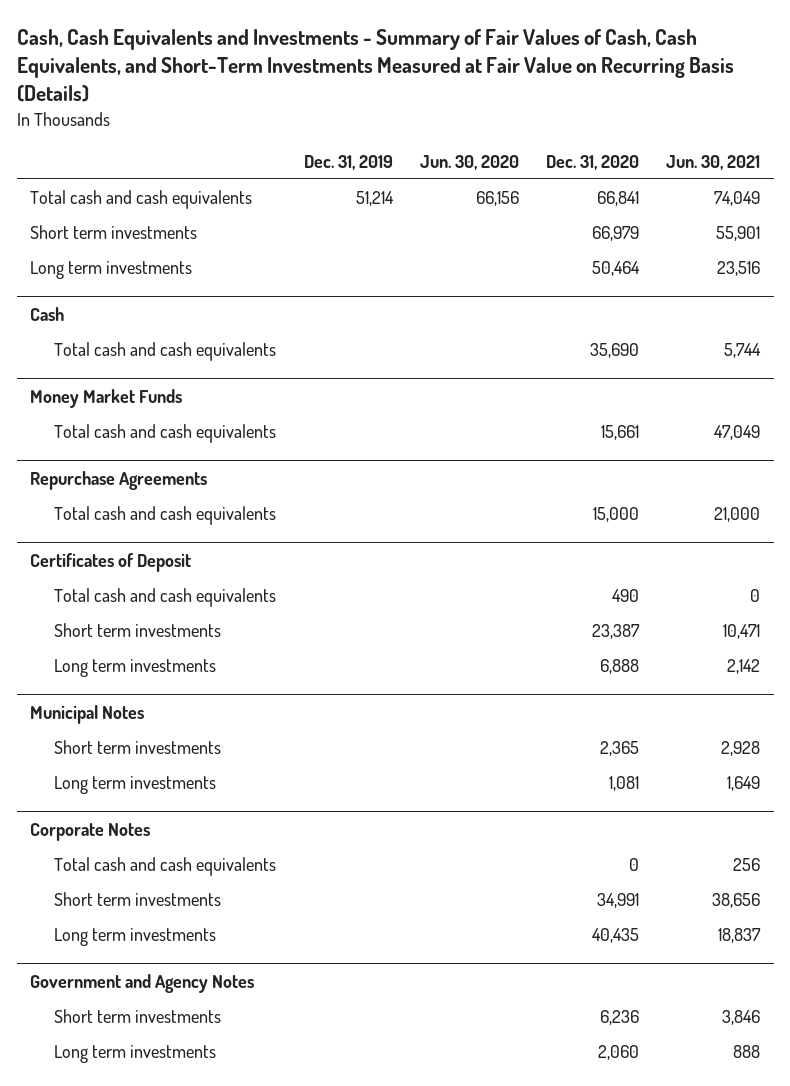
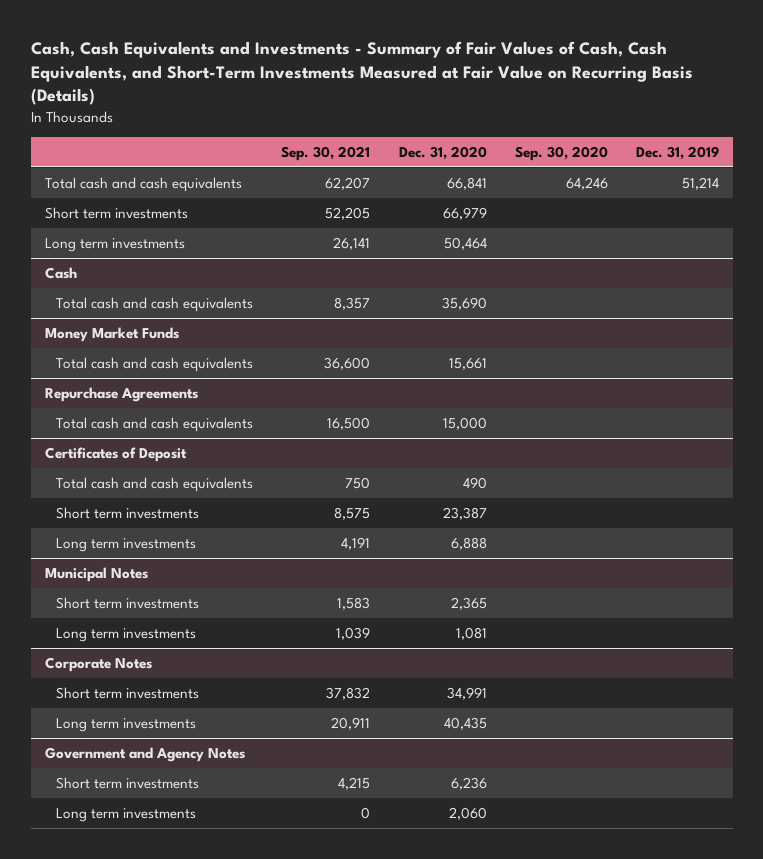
[419,154,519,170] Jun. 30, 2020 -> none
[666,154,761,170] Jun. 30, 2021 -> none
none -> [281,145,371,161] Sep. 30, 2021
none -> [514,145,608,161] Sep. 30, 2020
[54,857,277,877] Total cash and cash equivalents -> none

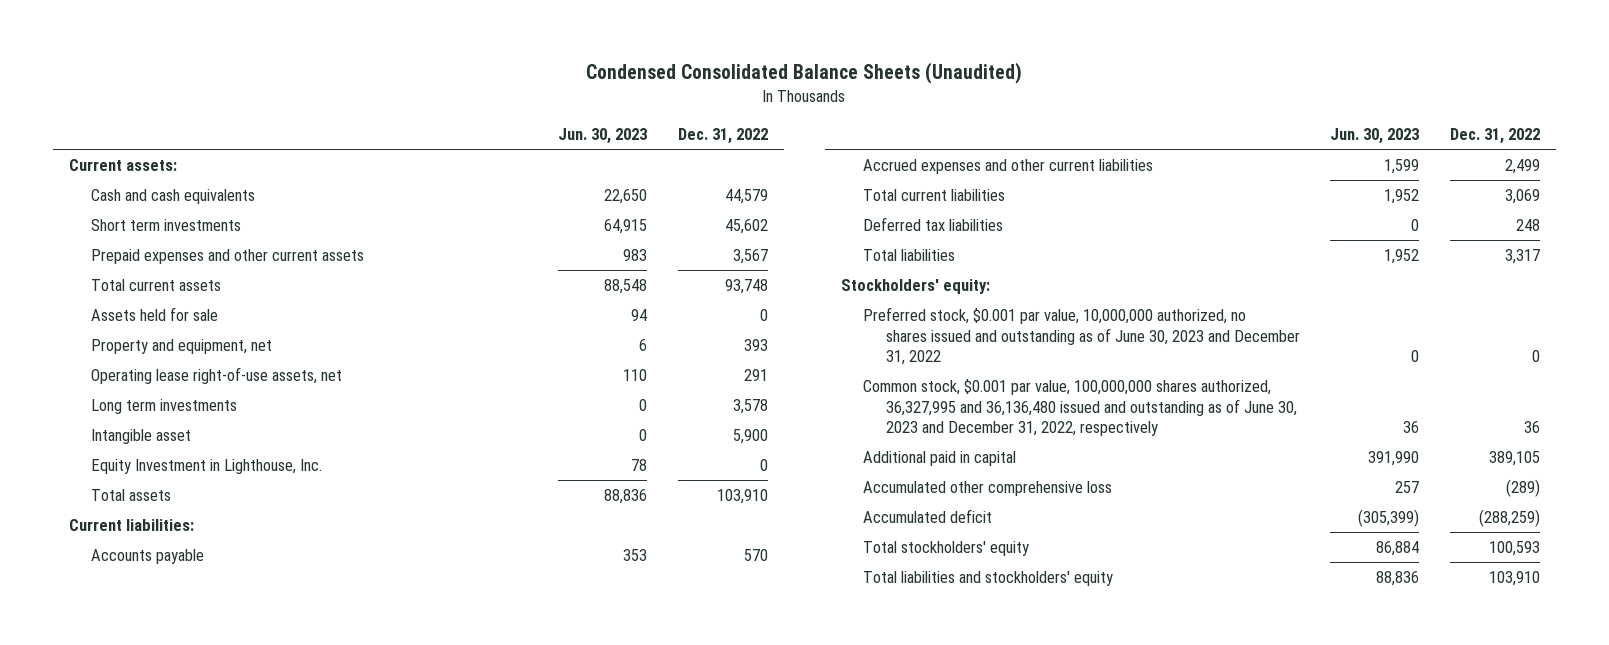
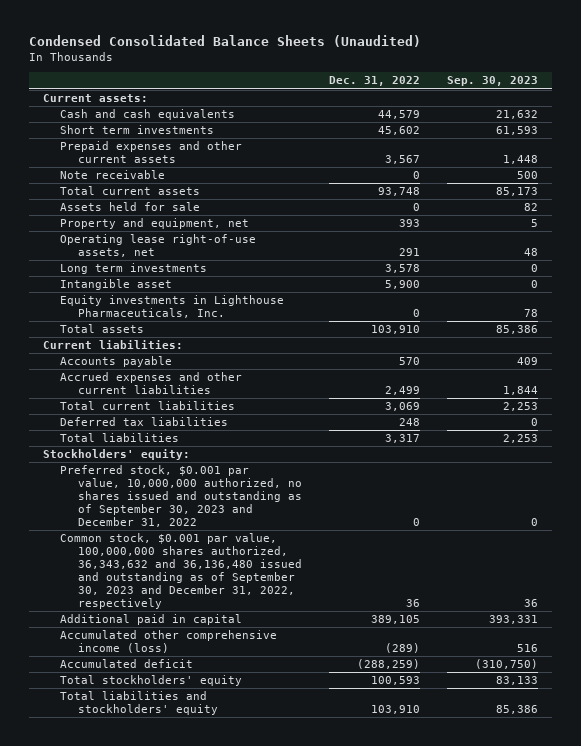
[558,127,648,144] Jun. 30, 2023 -> none
none -> [447,76,539,87] Sep. 30, 2023
none -> [60,170,166,180] Note receivable
[91,459,323,475] Equity Investment in Lighthouse, Inc. -> [60,295,285,319] Equity investments in Lighthouse Pharmaceuticals, Inc.
[863,307,1300,365] Preferred stock, $0.001 par value, 10,000,000 authorized, no shares issued and outstanding as of June 30, 2023 and December 31, 2022 -> [60,465,302,527] Preferred stock, $0.001 par value, 10,000,000 authorized, no shares issued and outstanding as of September 30, 2023 and December 31, 2022
[863,379,1297,436] Common stock, $0.001 par value, 100,000,000 shares authorized, 36,327,995 and 36,136,480 issued and outstanding as of June 30, 2023 and December 31, 2022, respectively -> [60,533,302,609] Common stock, $0.001 par value, 100,000,000 shares authorized, 36,343,632 and 36,136,480 issued and outstanding as of September 30, 2023 and December 31, 2022, respectively
[863,481,1113,497] Accumulated other comprehensive loss -> [60,630,278,654] Accumulated other comprehensive income (loss)

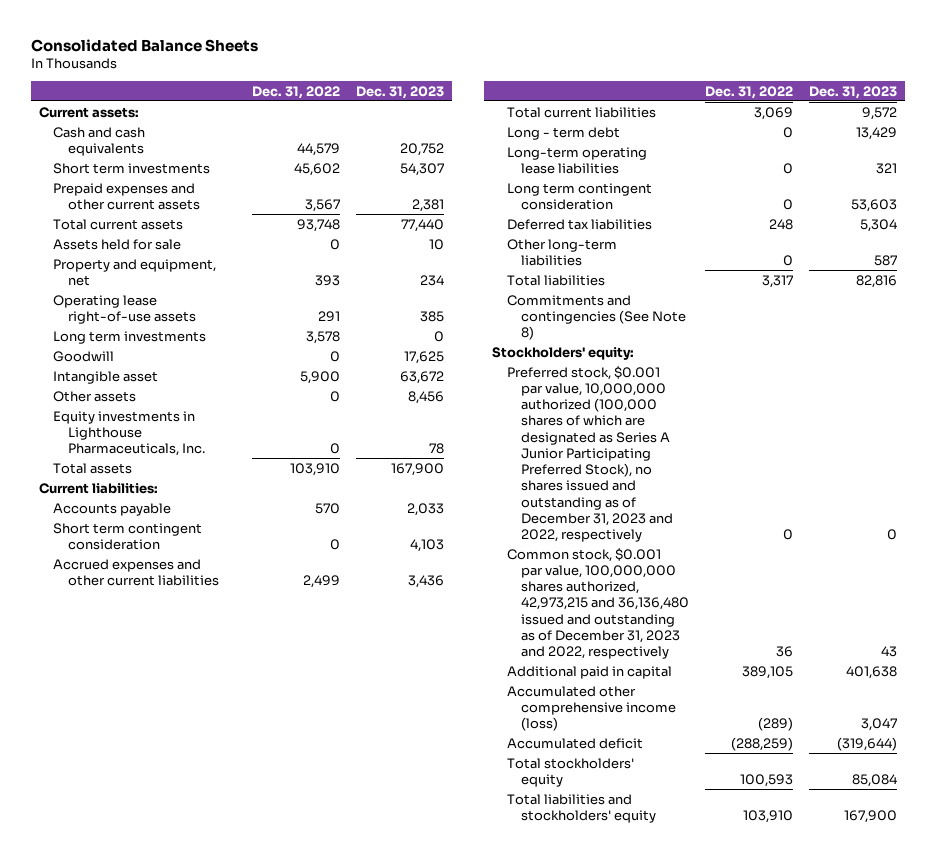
[29,35,422,48] Condensed Consolidated Balance Sheets (Unaudited) -> [30,38,258,52] Consolidated Balance Sheets
[447,76,539,87] Sep. 30, 2023 -> none
none -> [356,85,445,99] Dec. 31, 2023
[60,170,166,180] Note receivable -> none
[60,234,257,258] Operating lease right-of-use assets, net -> [53,294,197,324] Operating lease right-of-use assets
none -> [53,350,115,362] Goodwill
none -> [53,390,137,402] Other assets
none -> [53,522,203,550] Short term contingent consideration
none -> [506,126,620,140] Long - term debt
none -> [506,146,647,174] Long-term operating lease liabilities
none -> [506,182,652,210] Long term contingent consideration
none -> [506,238,617,266] Other long-term liabilities
none -> [506,294,687,341] Commitments and contingencies (See Note 8)
[60,465,302,527] Preferred stock, $0.001 par value, 10,000,000 authorized, no shares issued and outstanding as of September 30, 2023 and December 31, 2022 -> [506,365,674,543] Preferred stock, $0.001 par value, 10,000,000 authorized (100,000 shares of which are designated as Series A Junior Participating Preferred Stock), no shares issued and outstanding as of December 31, 2023 and 2022, respectively
[60,533,302,609] Common stock, $0.001 par value, 100,000,000 shares authorized, 36,343,632 and 36,136,480 issued and outstanding as of September 30, 2023 and December 31, 2022, respectively -> [506,547,690,660] Common stock, $0.001 par value, 100,000,000 shares authorized, 42,973,215 and 36,136,480 issued and outstanding as of December 31, 2023 and 2022, respectively

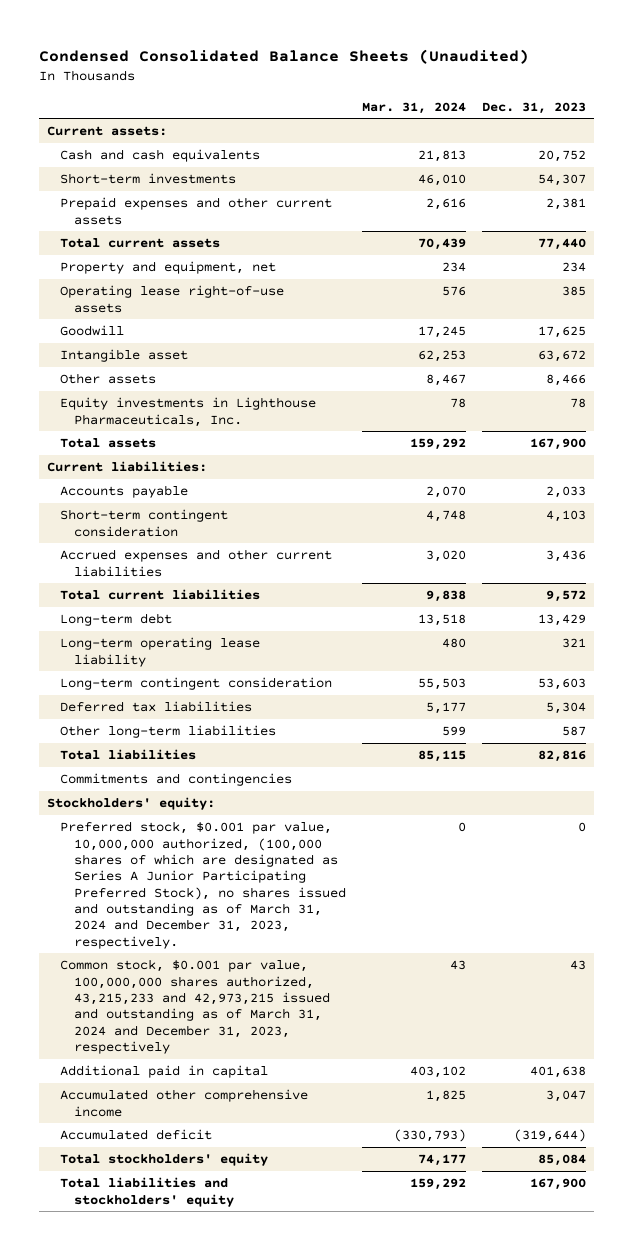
[30,38,258,52] Consolidated Balance Sheets -> [38,48,529,64] Condensed Consolidated Balance Sheets (Unaudited)
[252,85,341,99] Dec. 31, 2022 -> none
none -> [361,101,466,114] Mar. 31, 2024
[53,162,211,174] Short term investments -> [60,173,237,185] Short-term investments
[53,238,182,250] Assets held for sale -> none
[53,330,207,344] Long term investments -> none
[408,390,445,404] 8,456 -> [545,374,586,387] 8,466
[53,522,203,550] Short term contingent consideration -> [60,509,229,537] Short-term contingent consideration
[506,126,620,140] Long - term debt -> [60,613,173,627] Long-term debt
[506,146,647,174] Long-term operating lease liabilities -> [60,637,261,667] Long-term operating lease liability
[506,182,652,210] Long term contingent consideration -> [60,677,333,691] Long-term contingent consideration
[506,294,687,341] Commitments and contingencies (See Note 8) -> [60,773,293,787] Commitments and contingencies
[506,365,674,543] Preferred stock, $0.001 par value, 10,000,000 authorized (100,000 shares of which are designated as Series A Junior Participating Preferred Stock), no shares issued and outstanding as of December 31, 2023 and 2022, respectively -> [60,821,347,949] Preferred stock, $0.001 par value, 10,000,000 authorized, (100,000 shares of which are designated as Series A Junior Participating Preferred Stock), no shares issued and outstanding as of March 31, 2024 and December 31, 2023, respectively.
[506,547,690,660] Common stock, $0.001 par value, 100,000,000 shares authorized, 42,973,215 and 36,136,480 issued and outstanding as of December 31, 2023 and 2022, respectively -> [60,959,331,1054] Common stock, $0.001 par value, 100,000,000 shares authorized, 43,215,233 and 42,973,215 issued and outstanding as of March 31, 2024 and December 31, 2023, respectively
[506,685,677,732] Accumulated other comprehensive income (loss) -> [60,1089,309,1117] Accumulated other comprehensive income

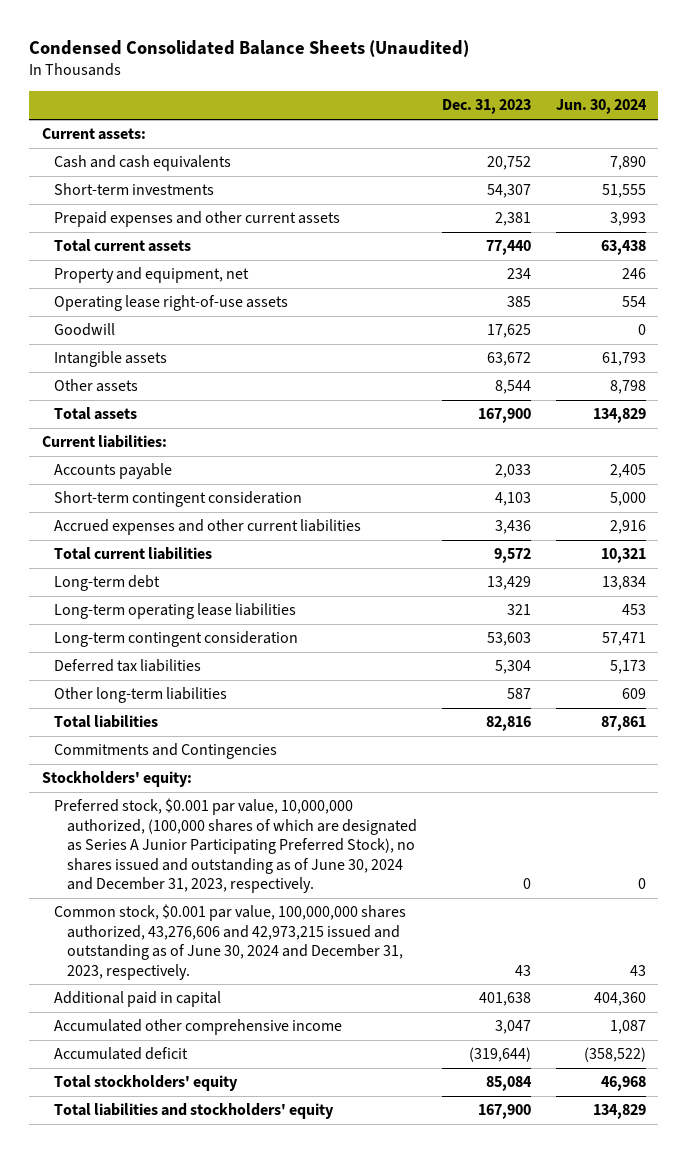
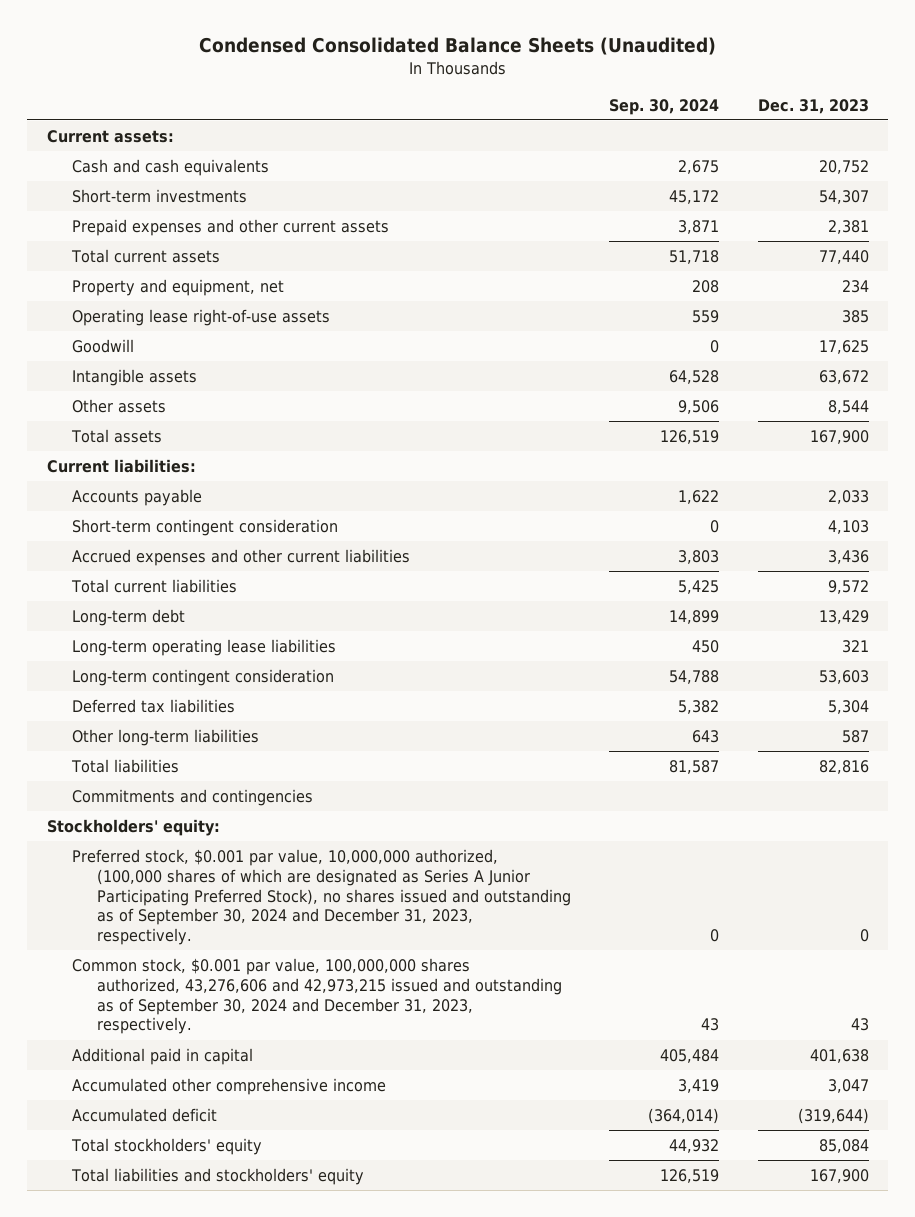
[555,99,647,115] Jun. 30, 2024 -> none
none -> [609,98,720,115] Sep. 30, 2024
[54,743,278,760] Commitments and Contingencies -> [71,788,313,806] Commitments and contingencies
[54,798,417,894] Preferred stock, $0.001 par value, 10,000,000 authorized, (100,000 shares of which are designated as Series A Junior Participating Preferred Stock), no shares issued and outstanding as of June 30, 2024 and December 31, 2023, respectively. -> [71,848,571,946] Preferred stock, $0.001 par value, 10,000,000 authorized, (100,000 shares of which are designated as Series A Junior Participating Preferred Stock), no shares issued and outstanding as of September 30, 2024 and December 31, 2023, respectively.
[54,904,407,980] Common stock, $0.001 par value, 100,000,000 shares authorized, 43,276,606 and 42,973,215 issued and outstanding as of June 30, 2024 and December 31, 2023, respectively. -> [71,957,562,1035] Common stock, $0.001 par value, 100,000,000 shares authorized, 43,276,606 and 42,973,215 issued and outstanding as of September 30, 2024 and December 31, 2023, respectively.

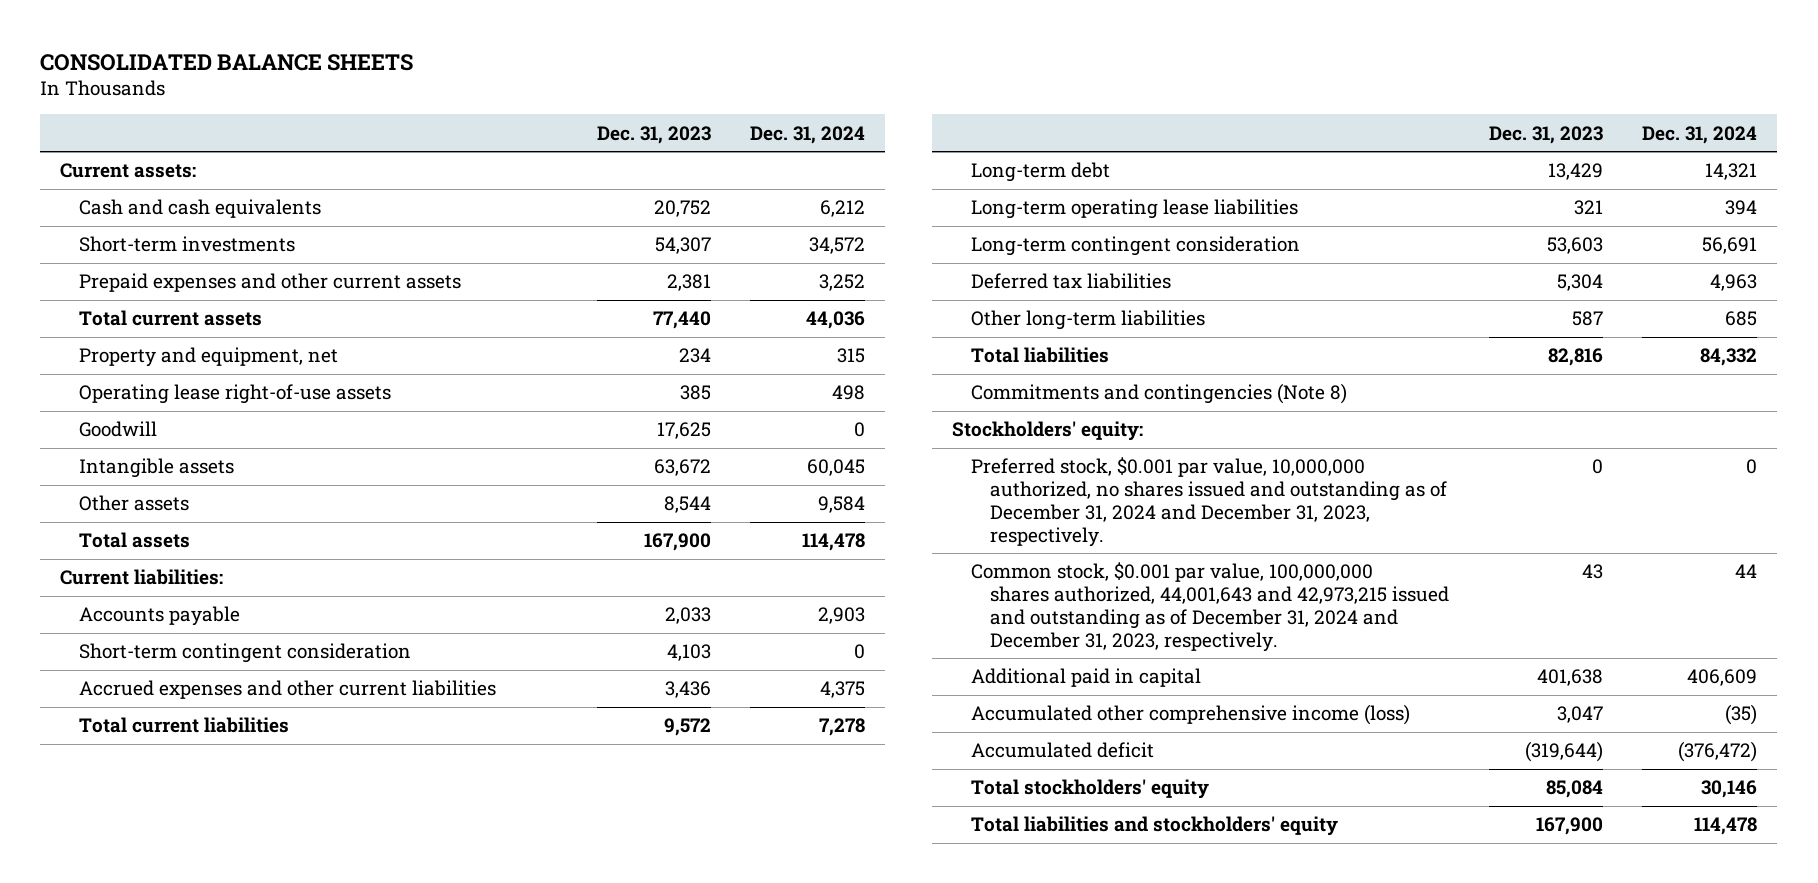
[198,37,716,56] Condensed Consolidated Balance Sheets (Unaudited) -> [40,53,414,71] CONSOLIDATED BALANCE SHEETS
[609,98,720,115] Sep. 30, 2024 -> none
none -> [750,125,866,144] Dec. 31, 2024
[71,788,313,806] Commitments and contingencies -> [971,383,1348,405] Commitments and contingencies (Note 8)
[71,848,571,946] Preferred stock, $0.001 par value, 10,000,000 authorized, (100,000 shares of which are designated as Series A Junior Participating Preferred Stock), no shares issued and outstanding as of September 30, 2024 and December 31, 2023, respectively. -> [971,457,1448,547] Preferred stock, $0.001 par value, 10,000,000 authorized, no shares issued and outstanding as of December 31, 2024 and December 31, 2023, respectively.
[71,957,562,1035] Common stock, $0.001 par value, 100,000,000 shares authorized, 43,276,606 and 42,973,215 issued and outstanding as of September 30, 2024 and December 31, 2023, respectively. -> [971,562,1450,652] Common stock, $0.001 par value, 100,000,000 shares authorized, 44,001,643 and 42,973,215 issued and outstanding as of December 31, 2024 and December 31, 2023, respectively.
[71,1077,386,1095] Accumulated other comprehensive income -> [971,704,1411,726] Accumulated other comprehensive income (loss)

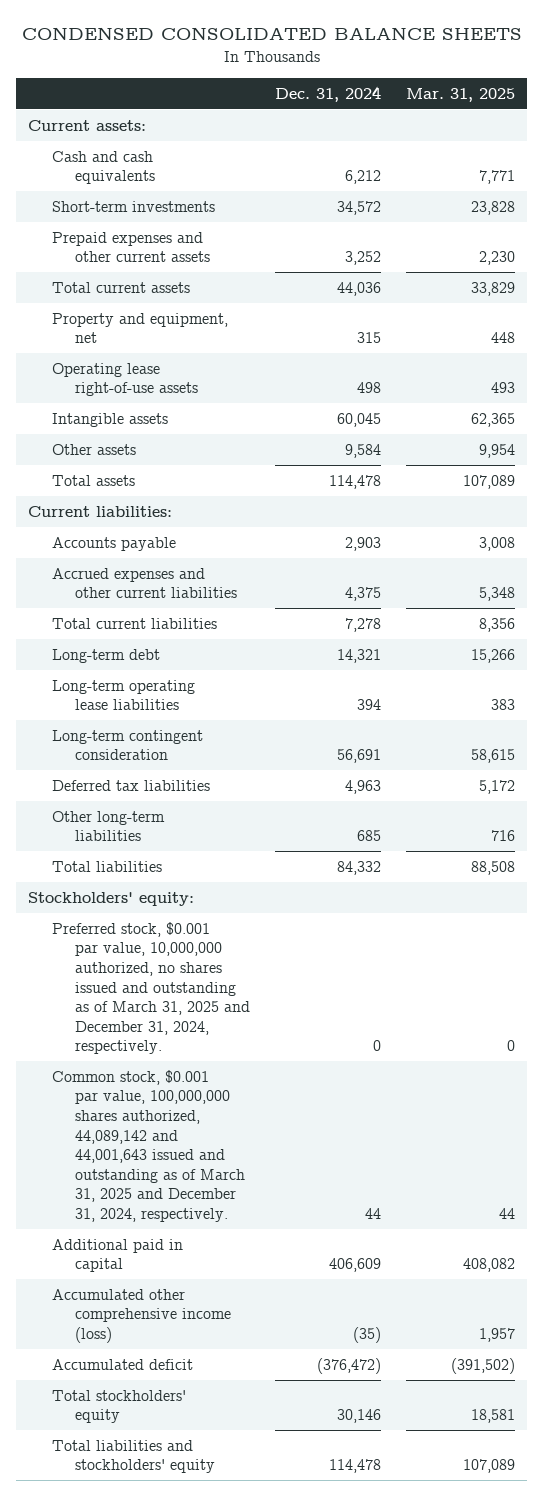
[40,53,414,71] CONSOLIDATED BALANCE SHEETS -> [21,27,522,41] CONDENSED CONSOLIDATED BALANCE SHEETS
[596,125,711,144] Dec. 31, 2023 -> none
none -> [405,87,515,102] Mar. 31, 2025
[79,421,158,438] Goodwill -> none
[79,643,412,664] Short-term contingent consideration -> none
[971,383,1348,405] Commitments and contingencies (Note 8) -> none
[971,457,1448,547] Preferred stock, $0.001 par value, 10,000,000 authorized, no shares issued and outstanding as of December 31, 2024 and December 31, 2023, respectively. -> [51,921,251,1055] Preferred stock, $0.001 par value, 10,000,000 authorized, no shares issued and outstanding as of March 31, 2025 and December 31, 2024, respectively.
[971,562,1450,652] Common stock, $0.001 par value, 100,000,000 shares authorized, 44,001,643 and 42,973,215 issued and outstanding as of December 31, 2024 and December 31, 2023, respectively. -> [51,1069,246,1222] Common stock, $0.001 par value, 100,000,000 shares authorized, 44,089,142 and 44,001,643 issued and outstanding as of March 31, 2025 and December 31, 2024, respectively.

